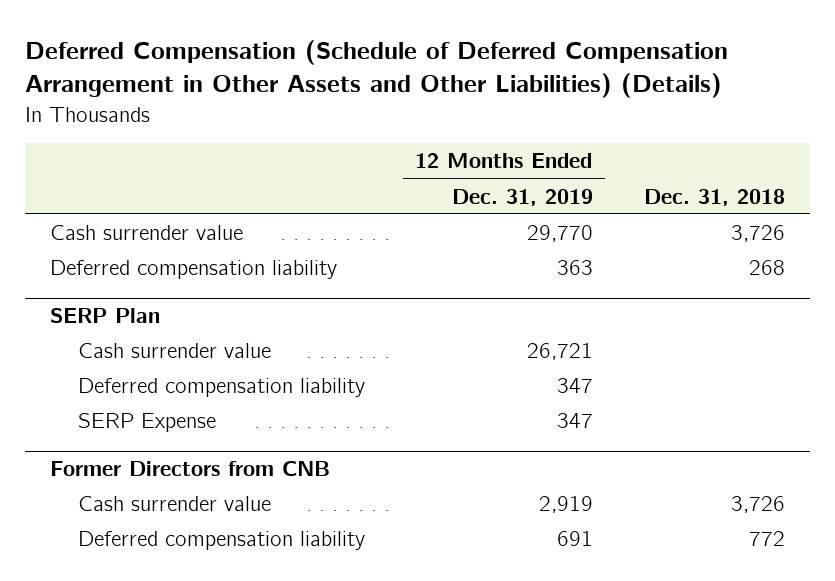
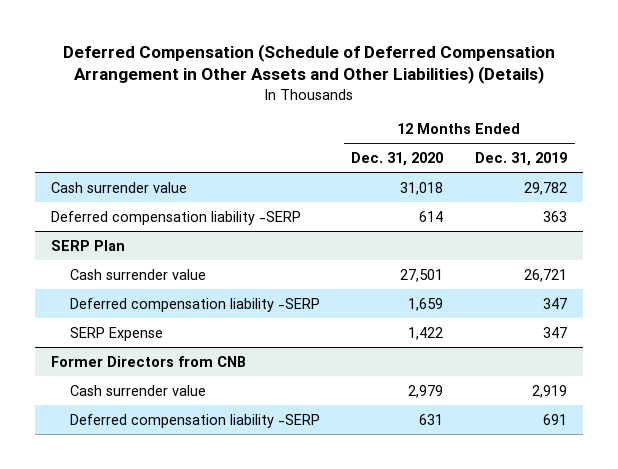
[643,188,785,206] Dec. 31, 2018 -> none
none -> [351,152,444,167] Dec. 31, 2020
[526,225,593,243] 29,770 -> [524,181,568,195] 29,782
[50,260,338,280] Deferred compensation liability -> [50,210,301,225] Deferred compensation liability -SERP
[77,378,365,398] Deferred compensation liability -> [69,297,320,312] Deferred compensation liability -SERP
[77,531,365,551] Deferred compensation liability -> [69,413,320,428] Deferred compensation liability -SERP

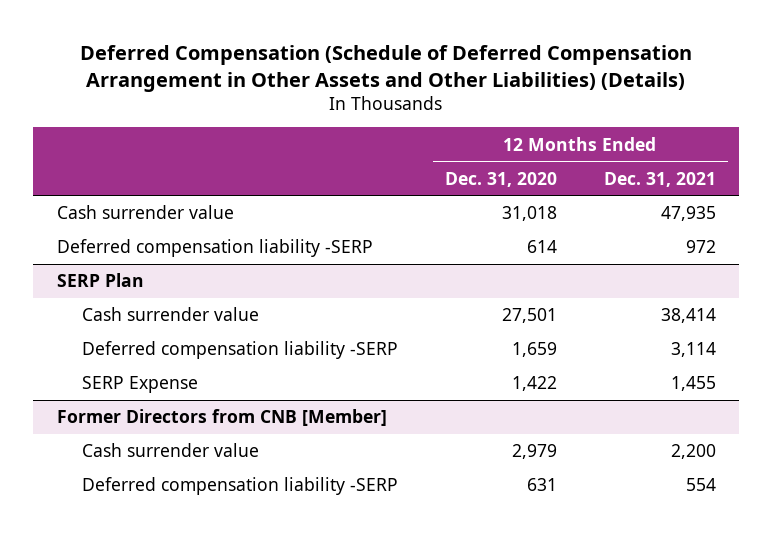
[475,152,568,167] Dec. 31, 2019 -> none
none -> [603,171,716,187] Dec. 31, 2021
[50,355,246,367] Former Directors from CNB -> [56,409,387,427] Former Directors from CNB [Member]

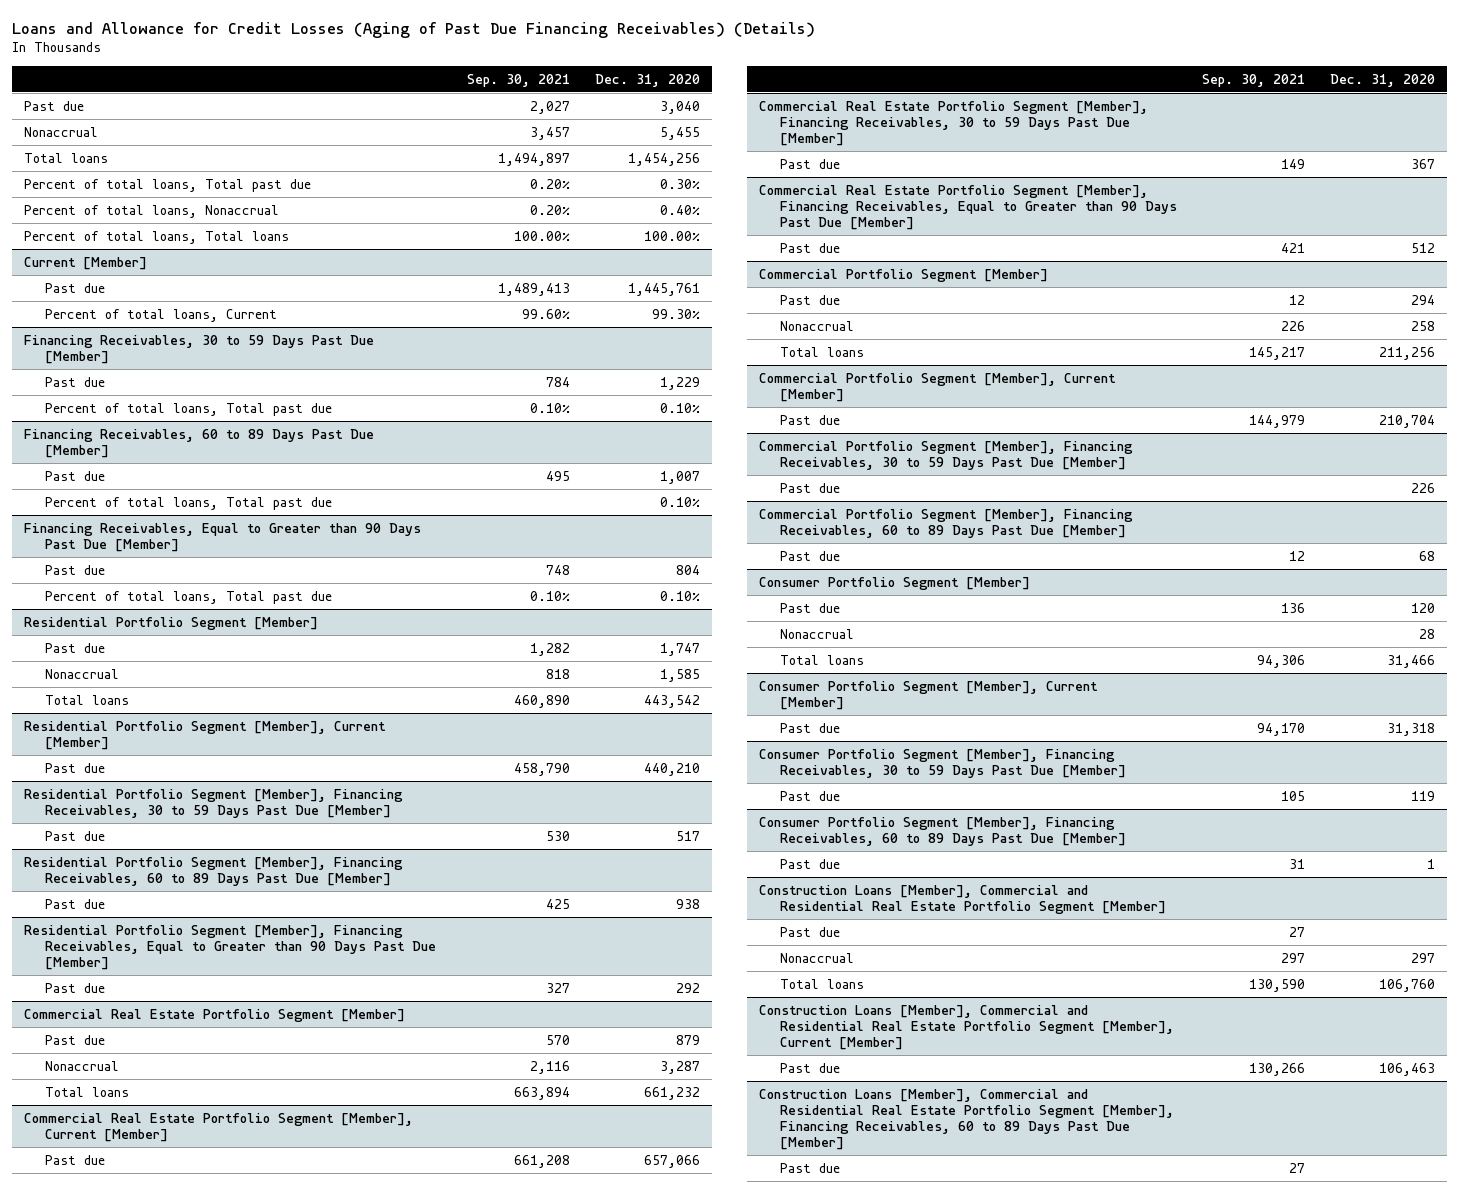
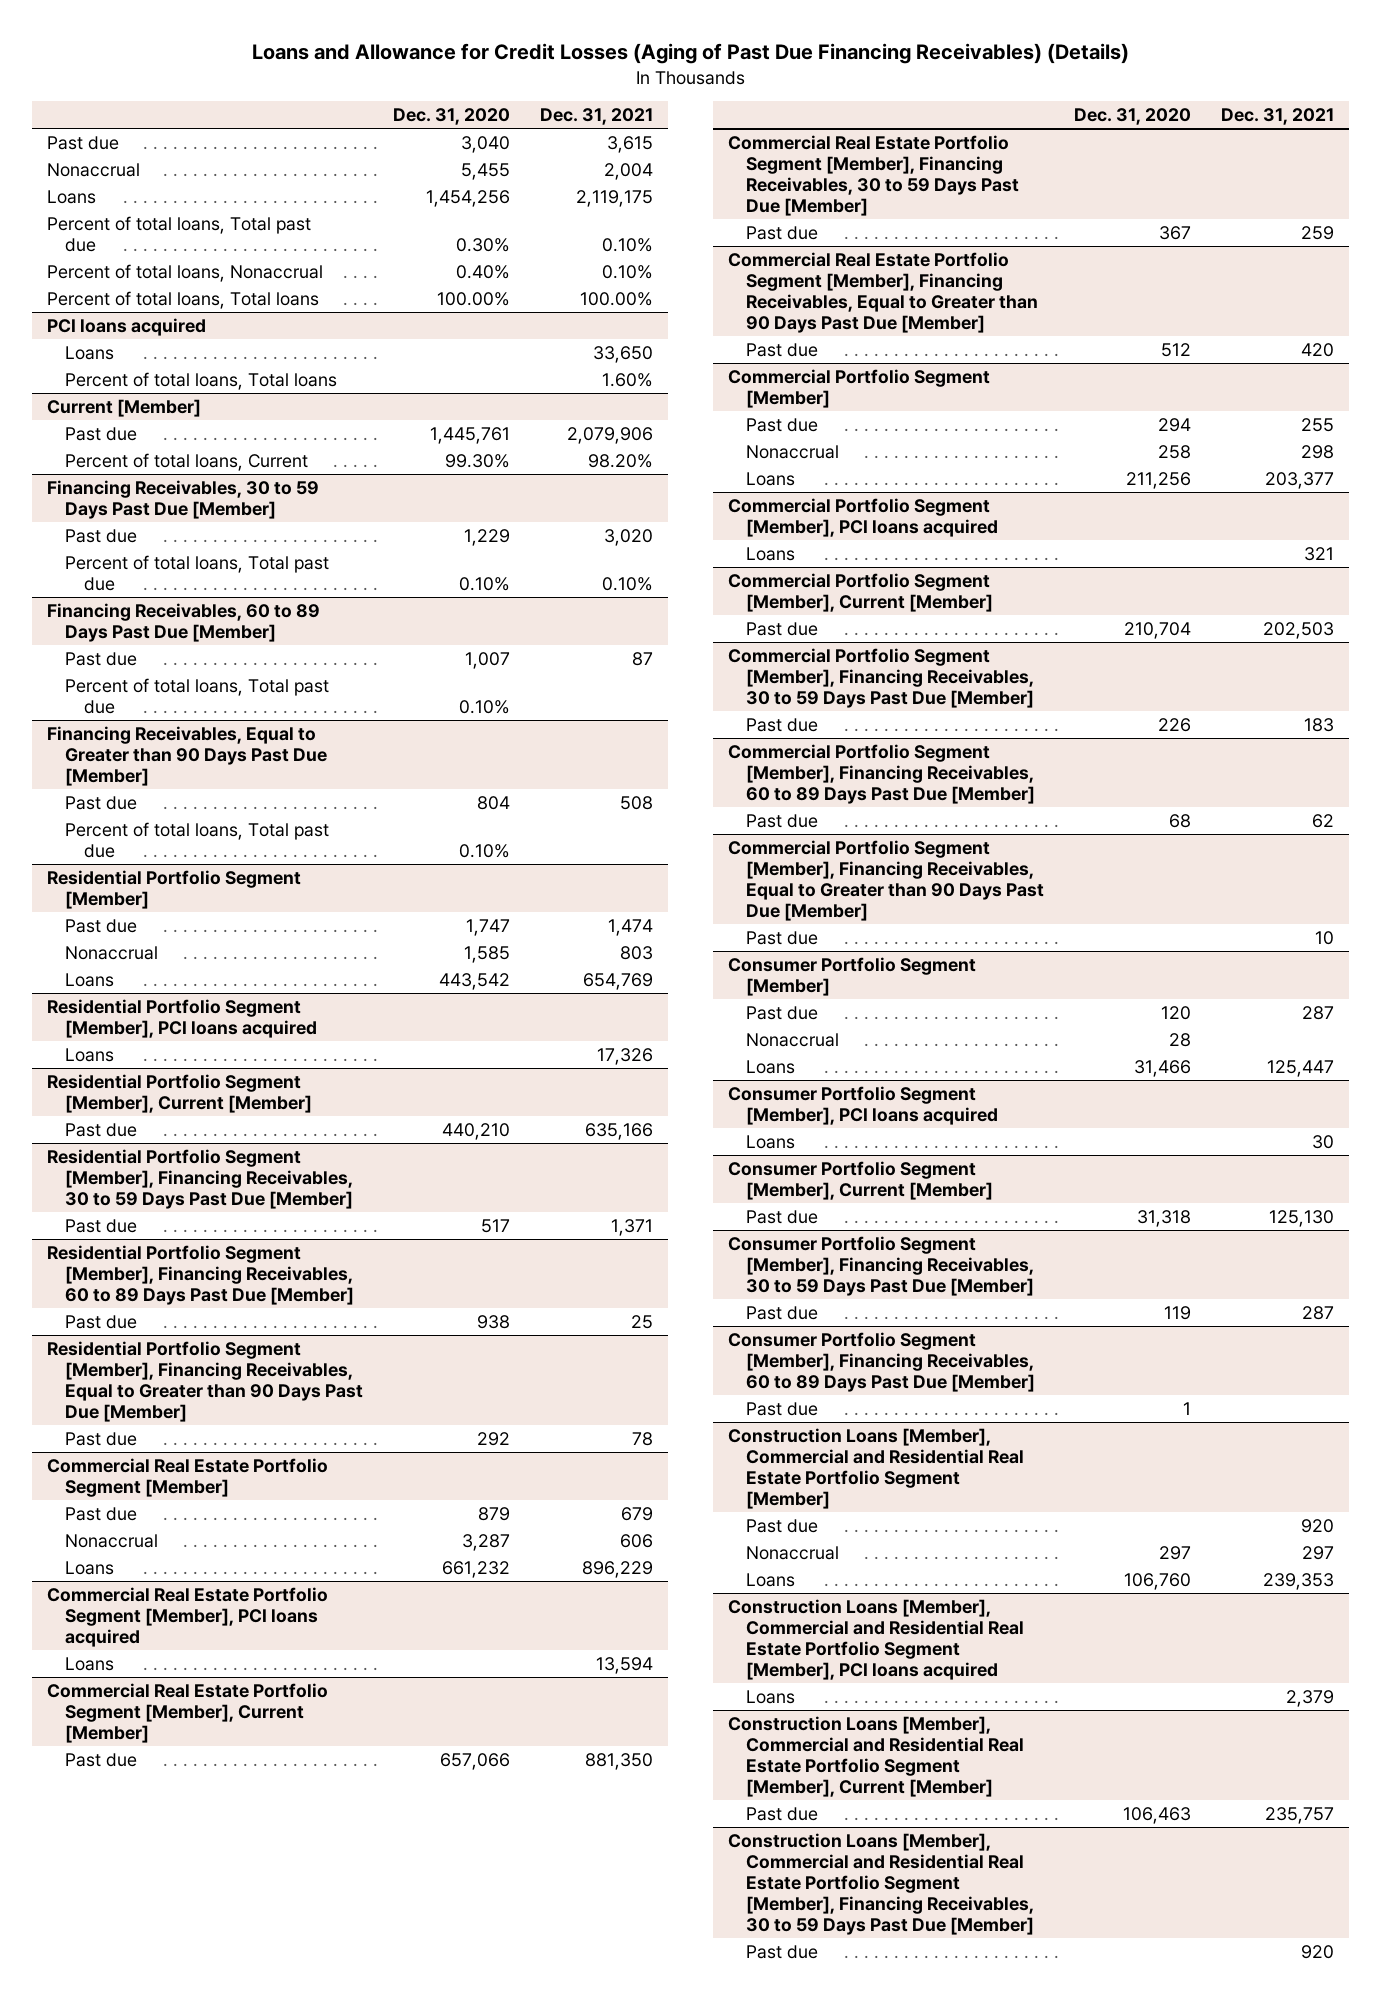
[467,73,571,87] Sep. 30, 2021 -> none
none -> [540,108,654,126] Dec. 31, 2021
[24,152,109,163] Total loans -> [46,189,96,204] Loans
none -> [46,317,206,336] PCI loans acquired
none -> [65,345,115,360] Loans
none -> [65,371,338,390] Percent of total loans, Total loans
[45,694,130,705] Total loans -> [65,972,115,987] Loans
none -> [46,998,318,1038] Residential Portfolio Segment [Member], PCI loans acquired
none -> [65,1047,115,1062] Loans
[45,1086,130,1097] Total loans -> [65,1560,115,1575] Loans
none -> [46,1586,328,1647] Commercial Real Estate Portfolio Segment [Member], PCI loans acquired
none -> [65,1656,115,1671] Loans
[780,346,865,357] Total loans -> [746,471,796,486] Loans
none -> [727,497,999,537] Commercial Portfolio Segment [Member], PCI loans acquired
none -> [746,546,796,561] Loans
none -> [727,839,1045,921] Commercial Portfolio Segment [Member], Financing Receivables, Equal to Greater than 90 Days Past Due [Member]
none -> [746,930,819,945] Past due
[780,654,865,665] Total loans -> [746,1059,796,1074] Loans
none -> [727,1085,999,1125] Consumer Portfolio Segment [Member], PCI loans acquired
none -> [746,1134,796,1149] Loans
[780,978,865,989] Total loans -> [746,1572,796,1587] Loans
none -> [727,1598,1025,1680] Construction Loans [Member], Commercial and Residential Real Estate Portfolio Segment [Member], PCI loans acquired
none -> [746,1689,796,1704] Loans
[759,1088,1175,1151] Construction Loans [Member], Commercial and Residential Real Estate Portfolio Segment [Member], Financing Receivables, 60 to 89 Days Past Due [Member] -> [727,1832,1035,1935] Construction Loans [Member], Commercial and Residential Real Estate Portfolio Segment [Member], Financing Receivables, 30 to 59 Days Past Due [Member]

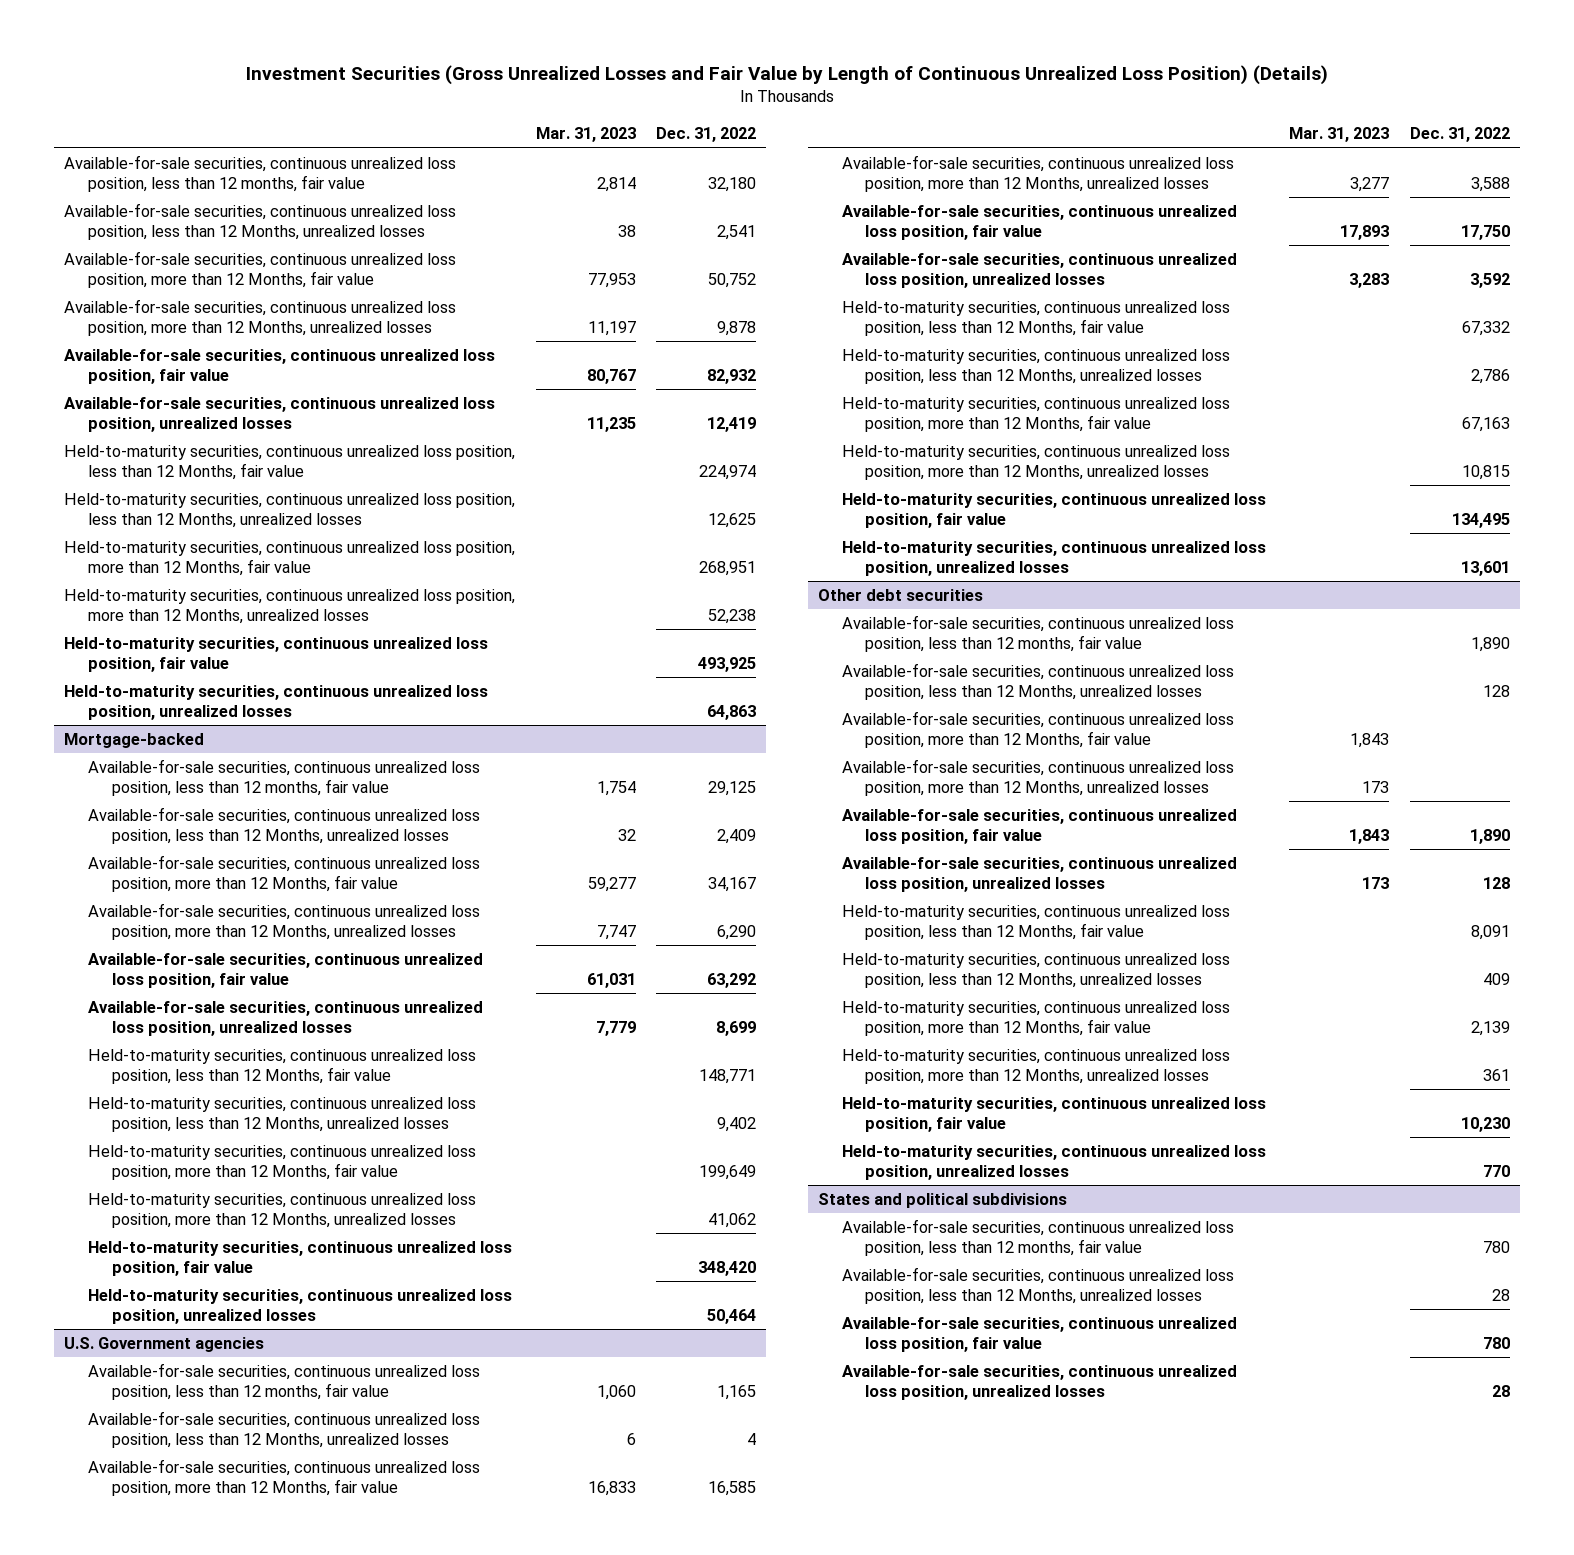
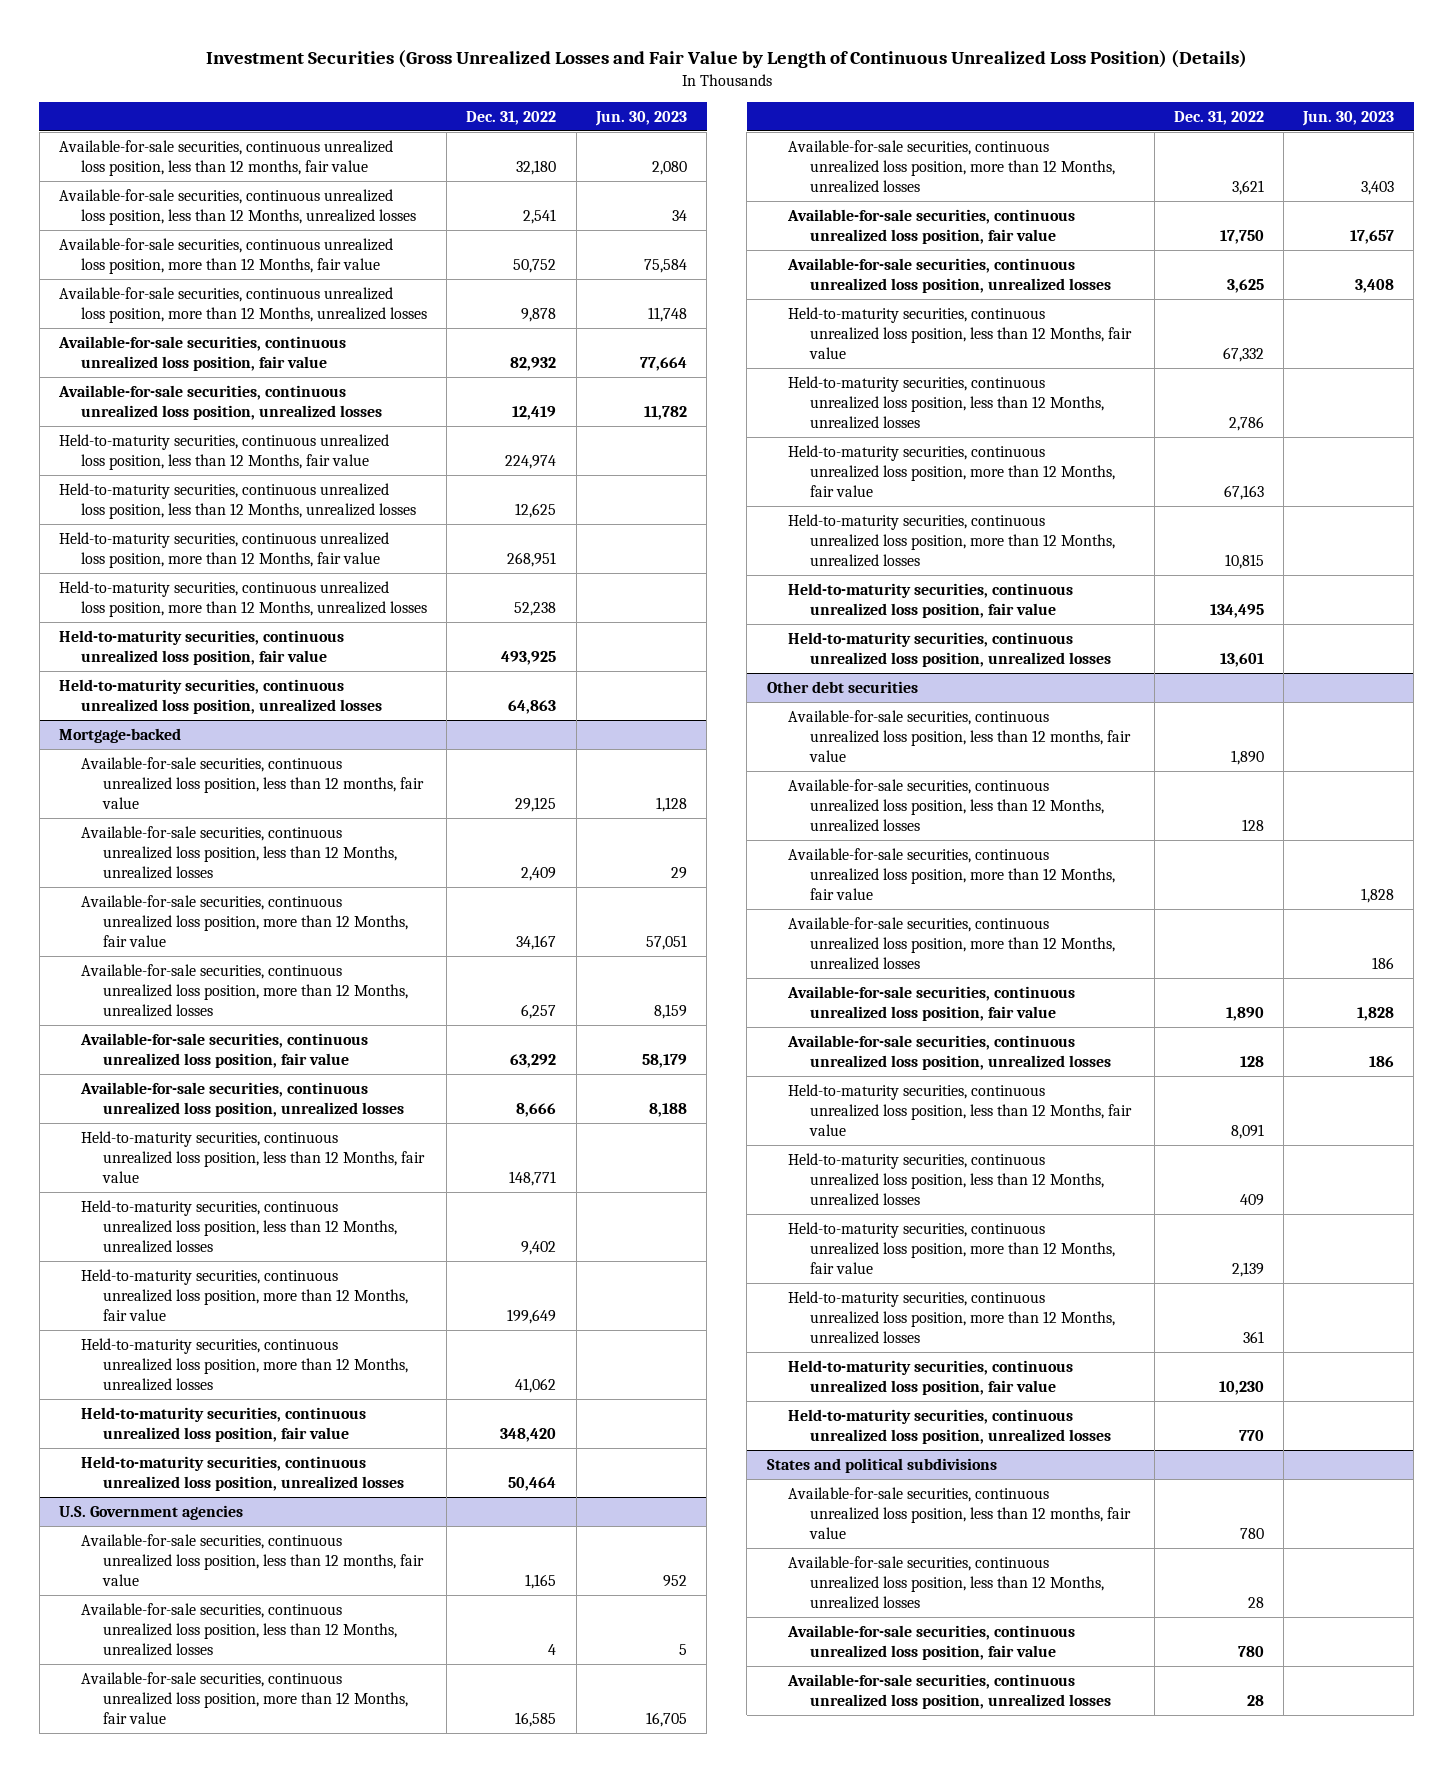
[535,127,636,143] Mar. 31, 2023 -> none
none -> [594,111,687,127] Jun. 30, 2023
[716,924,756,940] 6,290 -> [521,1004,557,1020] 6,257
[715,1020,756,1036] 8,699 -> [516,1102,557,1117] 8,666
[1470,176,1510,192] 3,588 -> [1231,180,1264,196] 3,621
[1469,272,1510,288] 3,592 -> [1226,278,1264,293] 3,625

